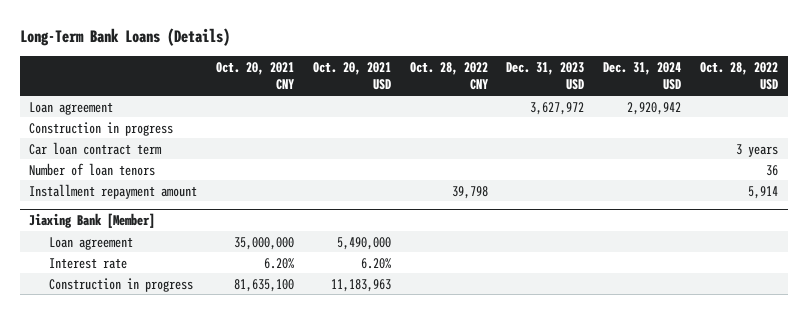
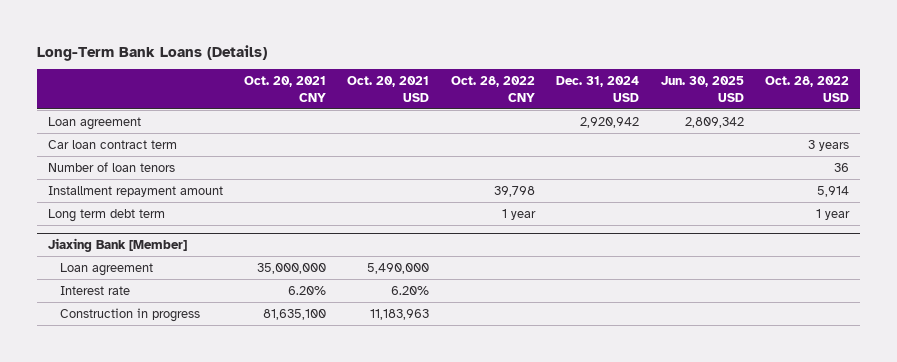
[506,61,585,91] Dec. 31, 2023 USD -> none
none -> [660,76,744,102] Jun. 30, 2025 USD
[29,121,174,136] Construction in progress -> none
none -> [47,208,165,222] Long term debt term

